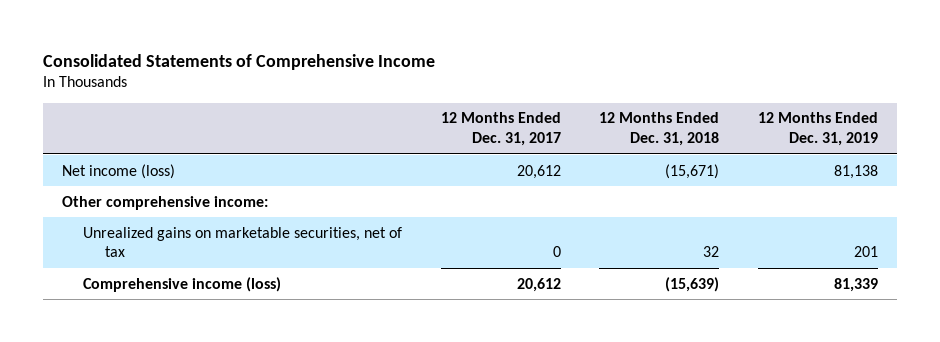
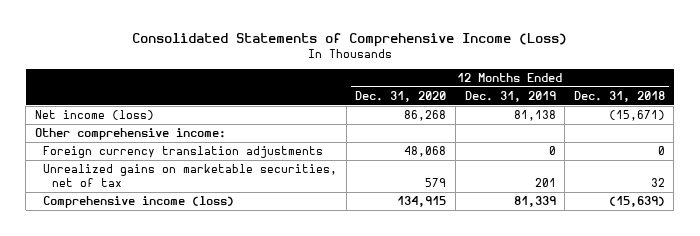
[42,53,435,70] Consolidated Statements of Comprehensive Income -> [131,33,567,48] Consolidated Statements of Comprehensive Income (Loss)
[440,112,561,146] 12 Months Ended Dec. 31, 2017 -> none
none -> [355,90,447,102] Dec. 31, 2020
none -> [43,146,324,159] Foreign currency translation adjustments

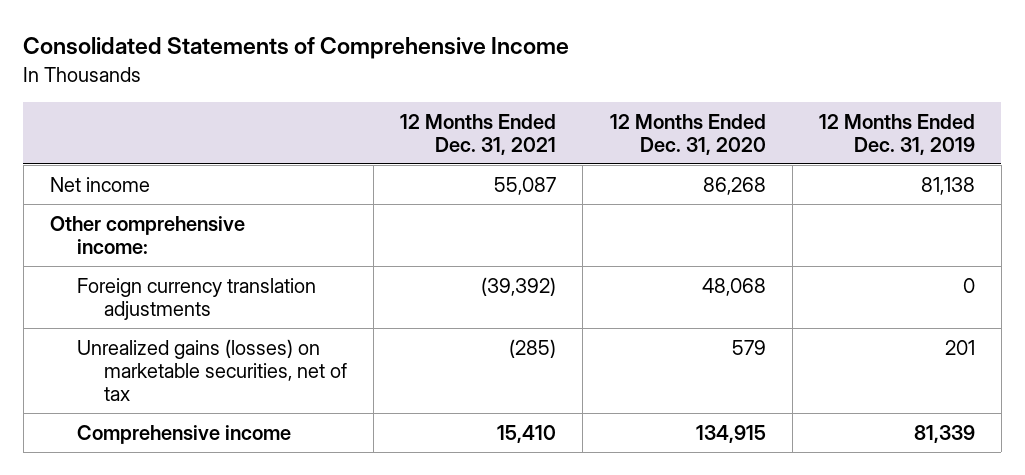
[131,33,567,48] Consolidated Statements of Comprehensive Income (Loss) -> [23,37,570,60] Consolidated Statements of Comprehensive Income
[573,90,665,102] Dec. 31, 2018 -> none
none -> [400,113,557,155] 12 Months Ended Dec. 31, 2021
[35,110,155,121] Net income (loss) -> [49,176,150,192] Net income
[43,164,338,188] Unrealized gains on marketable securities, net of tax -> [76,338,348,402] Unrealized gains (losses) on marketable securities, net of tax
[43,196,235,209] Comprehensive income (loss) -> [76,424,291,444] Comprehensive income

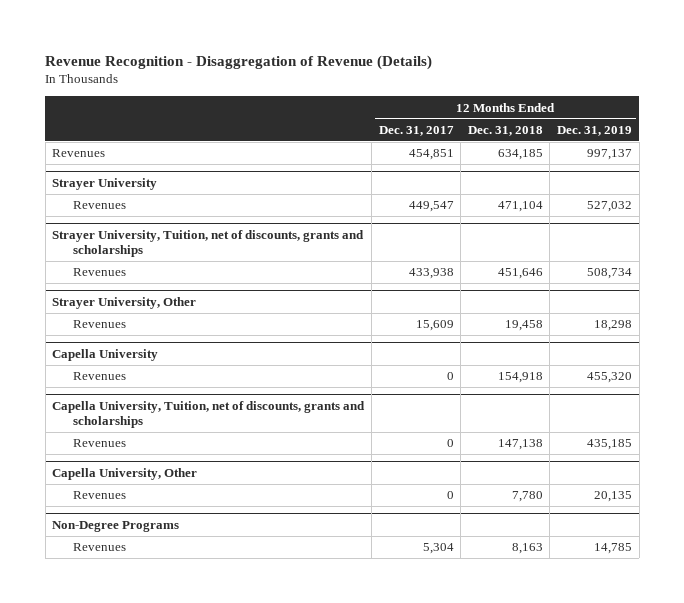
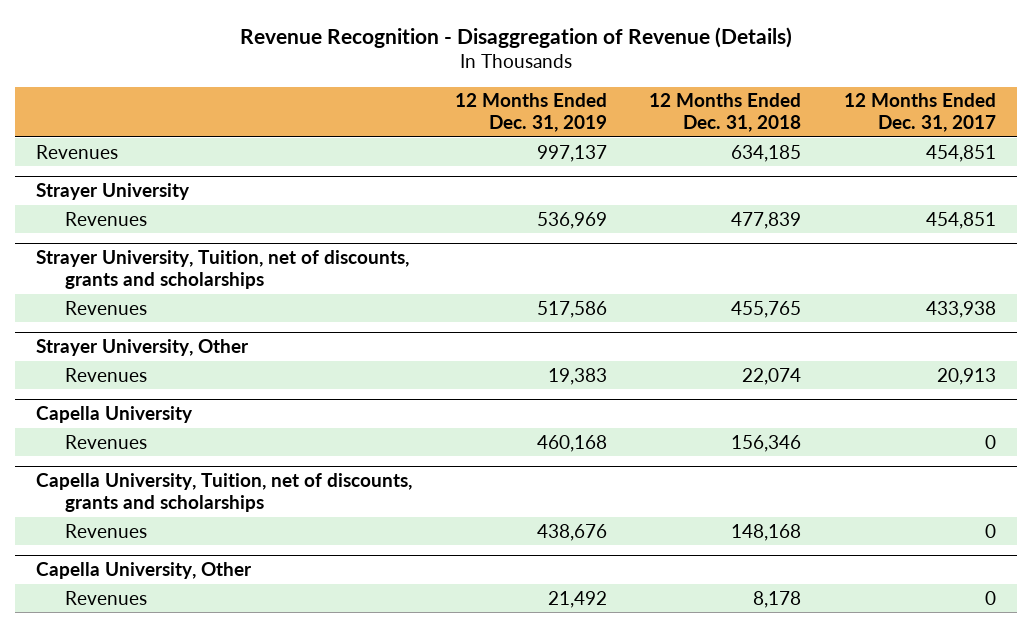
[408,201,454,213] 449,547 -> [925,211,996,229] 454,851
[497,201,543,213] 471,104 -> [731,211,802,229] 477,839
[586,201,632,213] 527,032 -> [536,211,607,229] 536,969
[497,268,543,280] 451,646 -> [731,300,802,318] 455,765
[586,268,632,280] 508,734 -> [536,300,607,318] 517,586
[415,320,454,332] 15,609 -> [936,367,996,385] 20,913
[504,320,543,332] 19,458 -> [742,367,802,385] 22,074
[593,320,632,332] 18,298 -> [547,367,607,385] 19,383
[497,372,543,384] 154,918 -> [731,434,802,452] 156,346
[586,372,632,384] 455,320 -> [536,434,607,452] 460,168
[497,439,543,451] 147,138 -> [731,523,802,541] 148,168
[586,439,632,451] 435,185 -> [536,523,607,541] 438,676
[52,520,180,532] Non-Degree Programs -> none
[72,543,126,552] Revenues -> none
[511,491,543,503] 7,780 -> [753,590,802,608] 8,178
[593,491,632,503] 20,135 -> [547,590,607,608] 21,492

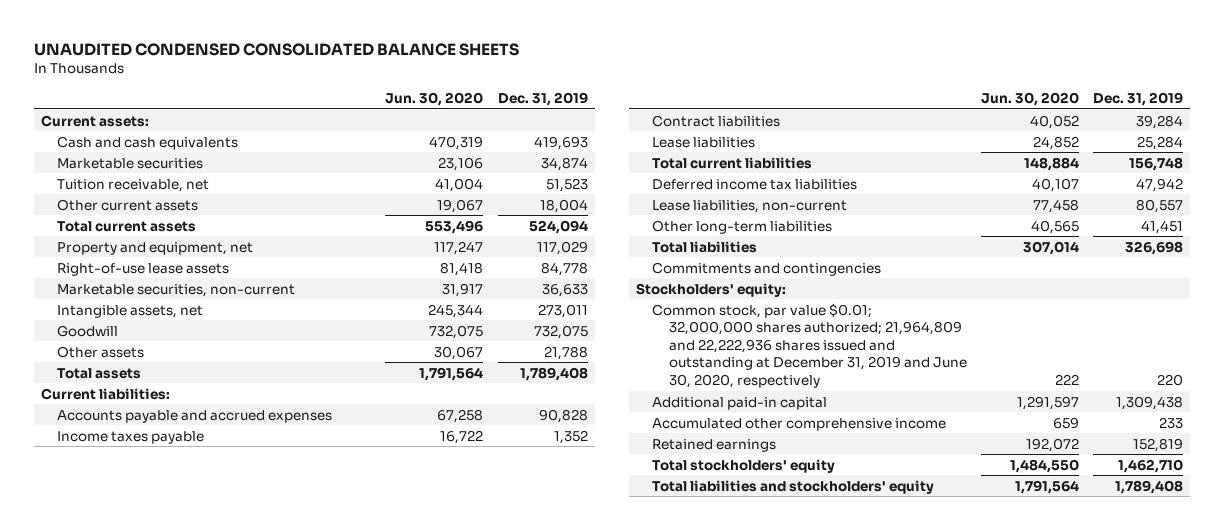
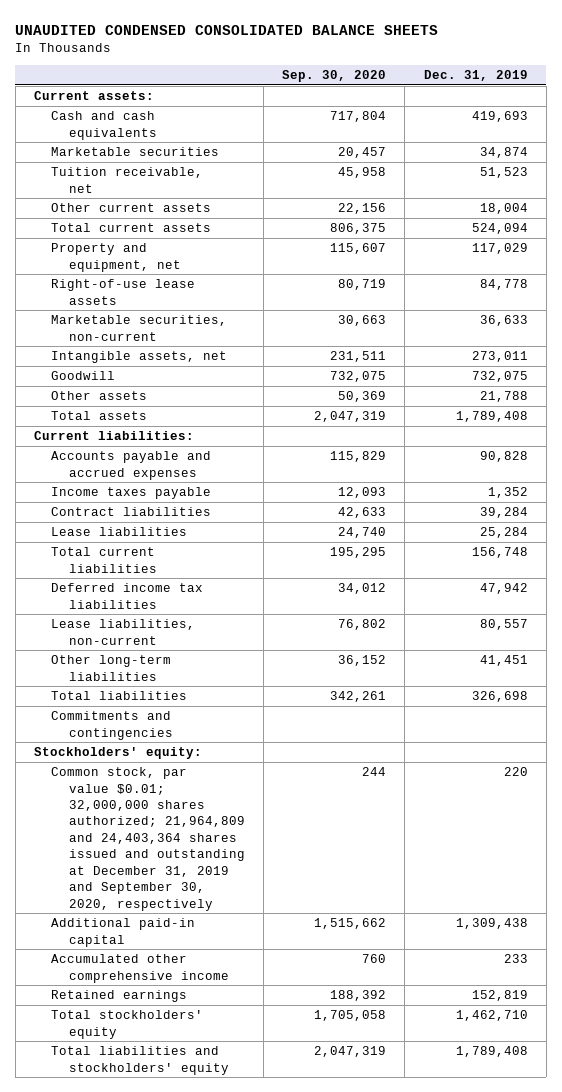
[385,91,484,106] Jun. 30, 2020 -> none
none -> [282,70,387,83] Sep. 30, 2020
[652,302,967,388] Common stock, par value $0.01; 32,000,000 shares authorized; 21,964,809 and 22,222,936 shares issued and outstanding at December 31, 2019 and June 30, 2020, respectively -> [51,767,245,911] Common stock, par value $0.01; 32,000,000 shares authorized; 21,964,809 and 24,403,364 shares issued and outstanding at December 31, 2019 and September 30, 2020, respectively

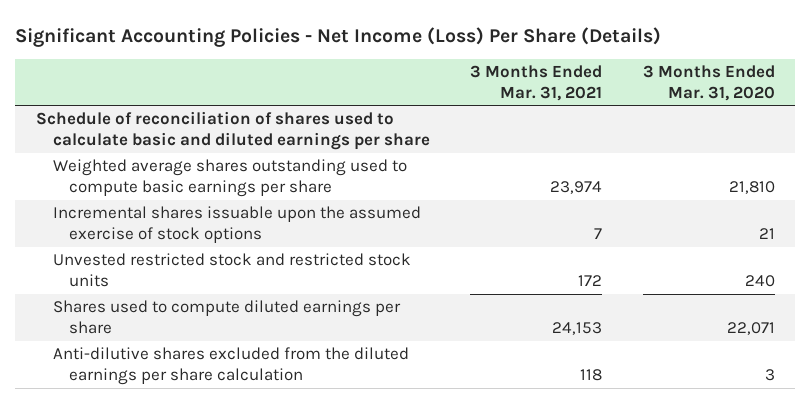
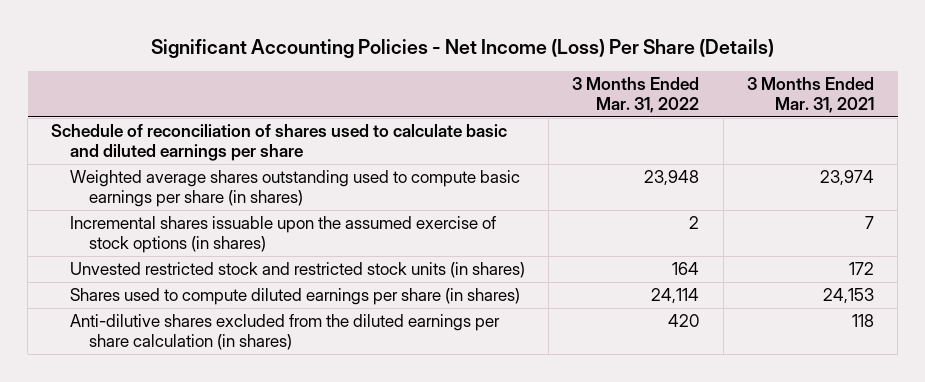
[643,65,776,101] 3 Months Ended Mar. 31, 2020 -> none
none -> [572,77,700,114] 3 Months Ended Mar. 31, 2022
[52,159,407,198] Weighted average shares outstanding used to compute basic earnings per share -> [69,170,520,208] Weighted average shares outstanding used to compute basic earnings per share (in shares)
[52,206,421,244] Incremental shares issuable upon the assumed exercise of stock options -> [69,216,496,254] Incremental shares issuable upon the assumed exercise of stock options (in shares)
[52,253,411,288] Unvested restricted stock and restricted stock units -> [69,262,525,279] Unvested restricted stock and restricted stock units (in shares)
[52,300,401,335] Shares used to compute diluted earnings per share -> [69,288,520,306] Shares used to compute diluted earnings per share (in shares)
[52,347,409,386] Anti-dilutive shares excluded from the diluted earnings per share calculation -> [69,314,500,351] Anti-dilutive shares excluded from the diluted earnings per share calculation (in shares)

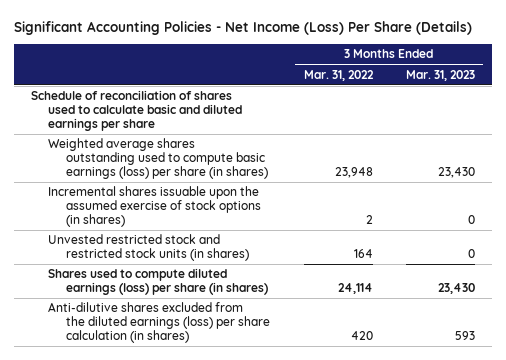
[747,77,875,114] 3 Months Ended Mar. 31, 2021 -> none
none -> [406,69,476,81] Mar. 31, 2023
[69,170,520,208] Weighted average shares outstanding used to compute basic earnings per share (in shares) -> [48,138,268,180] Weighted average shares outstanding used to compute basic earnings (loss) per share (in shares)
[69,288,520,306] Shares used to compute diluted earnings per share (in shares) -> [48,268,268,296] Shares used to compute diluted earnings (loss) per share (in shares)
[69,314,500,351] Anti-dilutive shares excluded from the diluted earnings per share calculation (in shares) -> [48,302,270,344] Anti-dilutive shares excluded from the diluted earnings (loss) per share calculation (in shares)

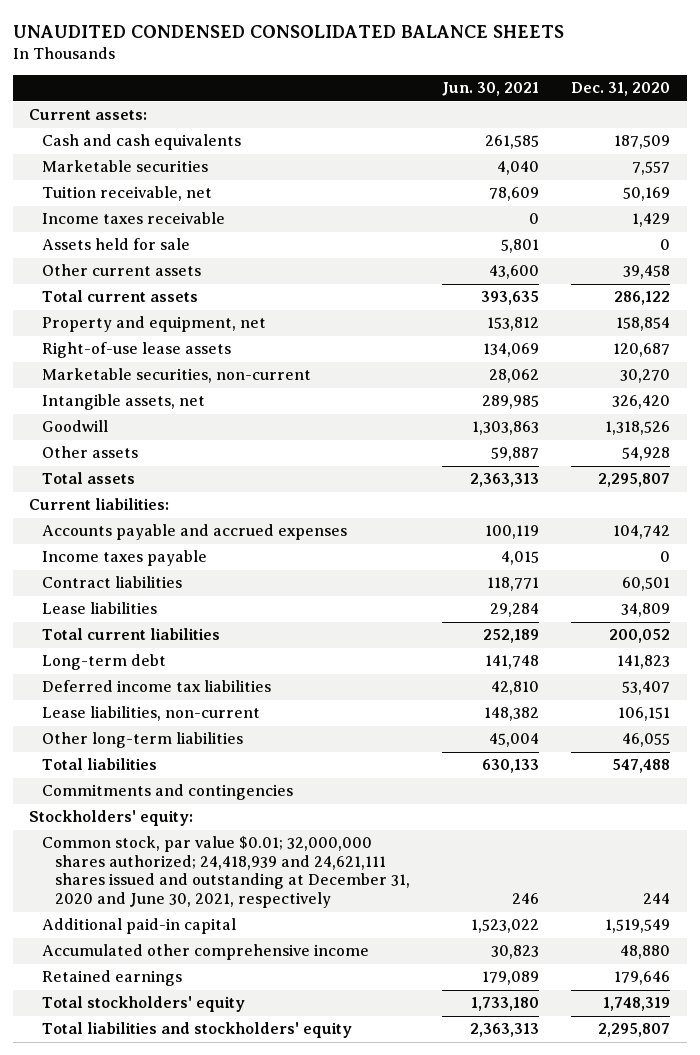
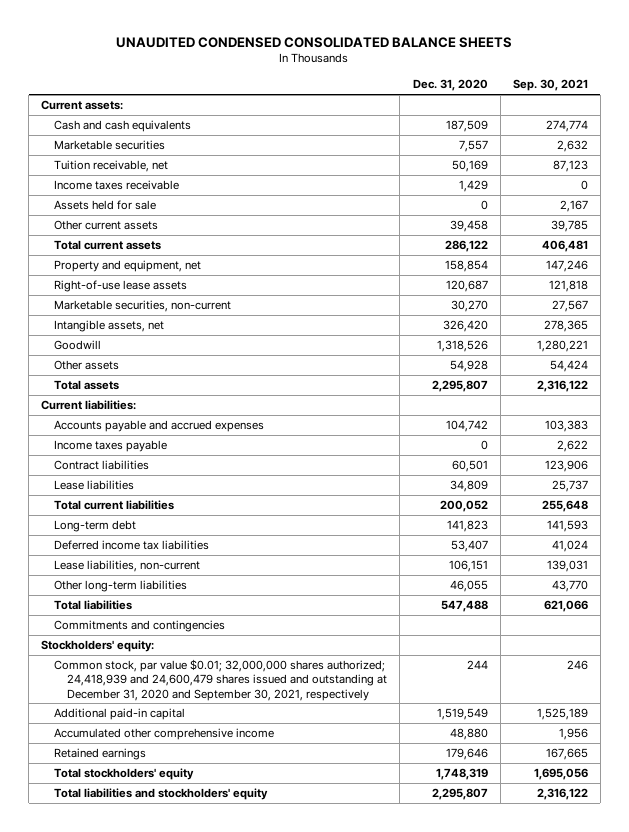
[442,82,540,97] Jun. 30, 2021 -> none
none -> [512,79,588,92] Sep. 30, 2021
[42,836,410,908] Common stock, par value $0.01; 32,000,000 shares authorized; 24,418,939 and 24,621,111 shares issued and outstanding at December 31, 2020 and June 30, 2021, respectively -> [54,659,388,701] Common stock, par value $0.01; 32,000,000 shares authorized; 24,418,939 and 24,600,479 shares issued and outstanding at December 31, 2020 and September 30, 2021, respectively

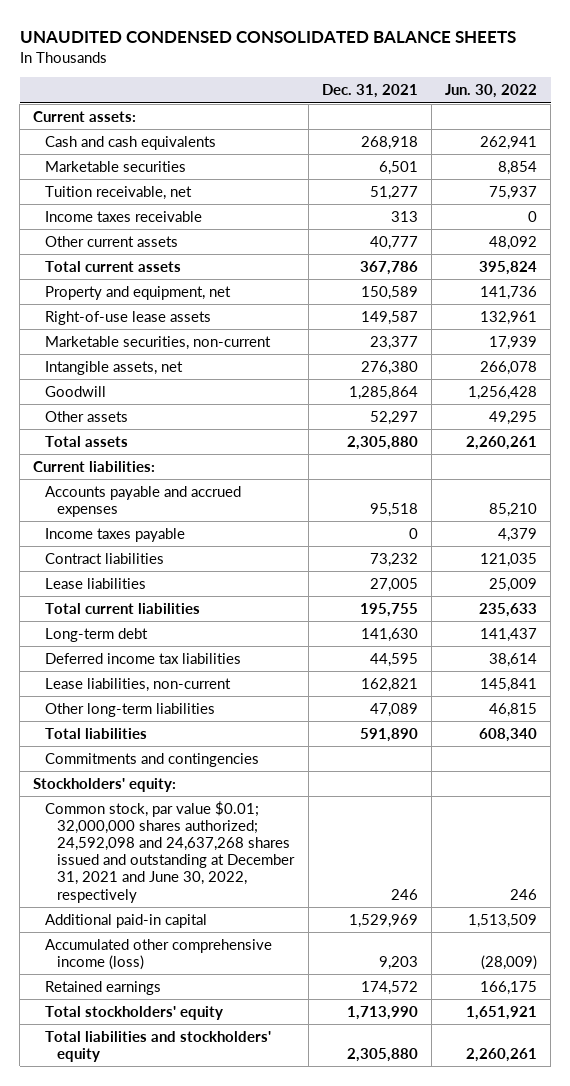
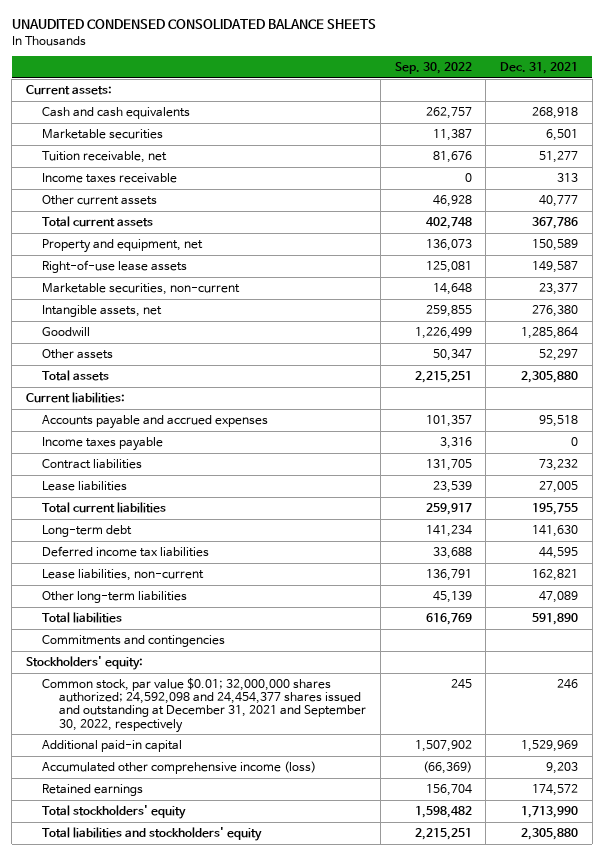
[445,84,538,99] Jun. 30, 2022 -> none
none -> [394,61,472,74] Sep. 30, 2022
[45,800,296,903] Common stock, par value $0.01; 32,000,000 shares authorized; 24,592,098 and 24,637,268 shares issued and outstanding at December 31, 2021 and June 30, 2022, respectively -> [42,677,366,733] Common stock, par value $0.01; 32,000,000 shares authorized; 24,592,098 and 24,454,377 shares issued and outstanding at December 31, 2021 and September 30, 2022, respectively

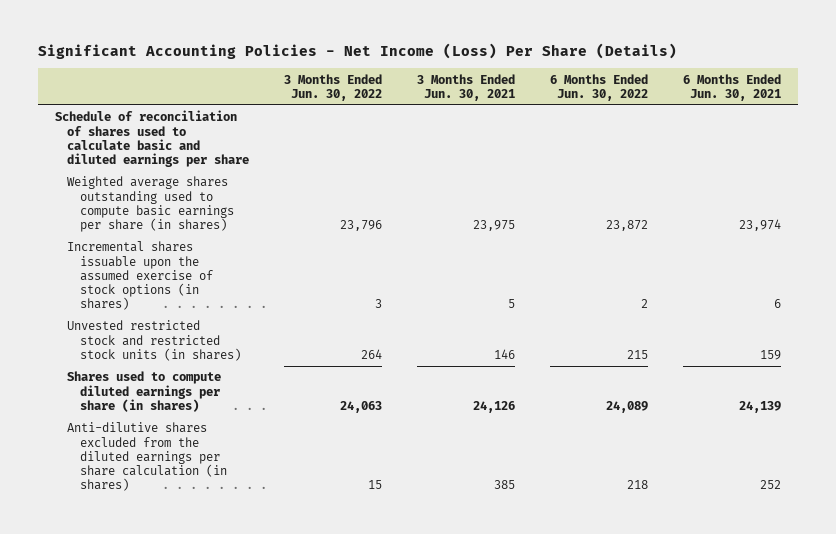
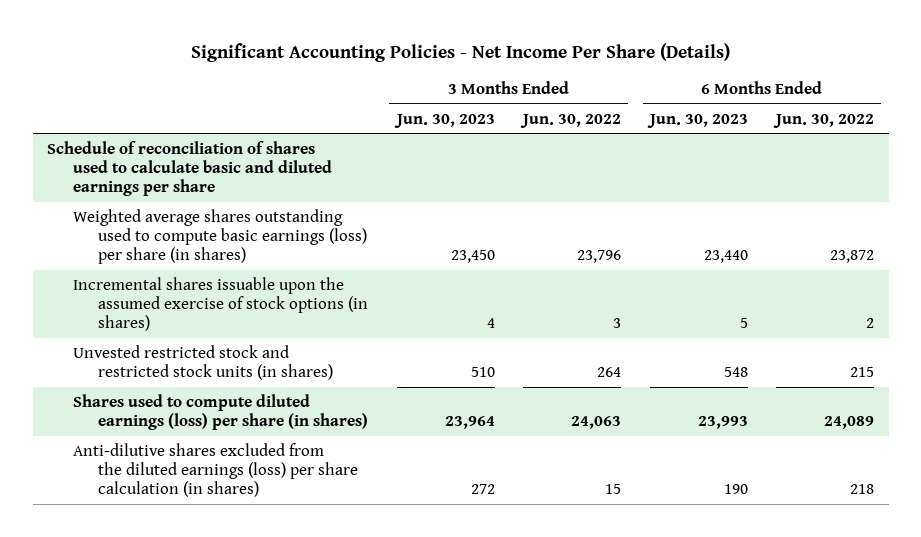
[37,43,677,60] Significant Accounting Policies - Net Income (Loss) Per Share (Details) -> [190,42,730,62] Significant Accounting Policies - Net Income Per Share (Details)
[417,73,516,101] 3 Months Ended Jun. 30, 2021 -> none
[682,73,781,101] 6 Months Ended Jun. 30, 2021 -> none
none -> [393,113,495,128] Jun. 30, 2023
none -> [646,113,748,128] Jun. 30, 2023
[67,176,234,233] Weighted average shares outstanding used to compute basic earnings per share (in shares) -> [72,208,368,265] Weighted average shares outstanding used to compute basic earnings (loss) per share (in shares)
[67,371,222,412] Shares used to compute diluted earnings per share (in shares) -> [72,393,369,430] Shares used to compute diluted earnings (loss) per share (in shares)
[67,422,227,492] Anti-dilutive shares excluded from the diluted earnings per share calculation (in shares) -> [72,442,359,498] Anti-dilutive shares excluded from the diluted earnings (loss) per share calculation (in shares)

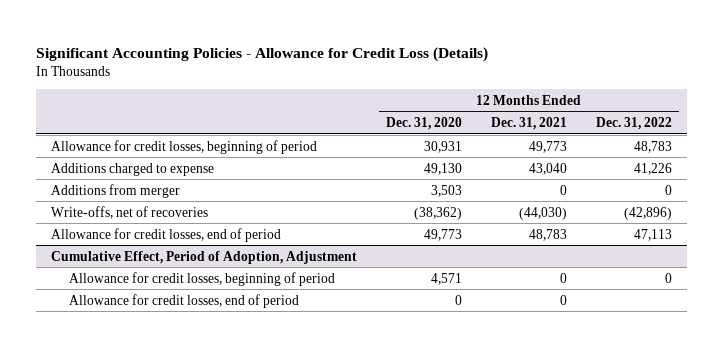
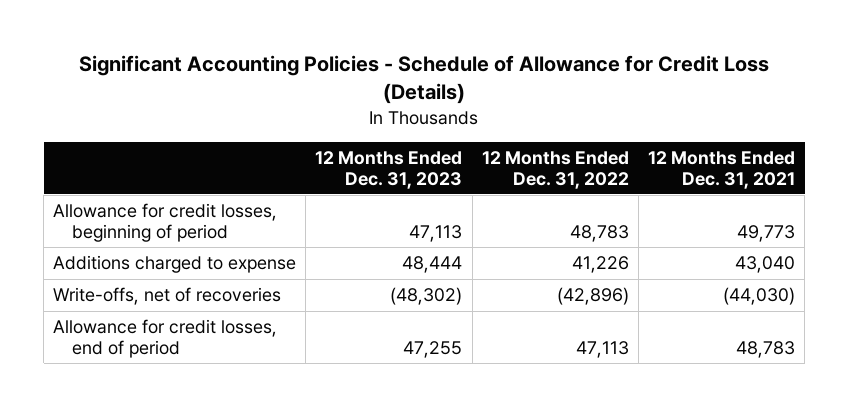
[36,46,489,62] Significant Accounting Policies - Allowance for Credit Loss (Details) -> [79,55,770,105] Significant Accounting Policies - Schedule of Allowance for Credit Loss (Details)
[386,117,463,131] Dec. 31, 2020 -> none
none -> [315,150,463,189] 12 Months Ended Dec. 31, 2023
[50,183,180,198] Additions from merger -> none
[50,250,357,264] Cumulative Effect, Period of Adoption, Adjustment -> none
[69,271,336,286] Allowance for credit losses, beginning of period -> none
[69,293,300,308] Allowance for credit losses, end of period -> none

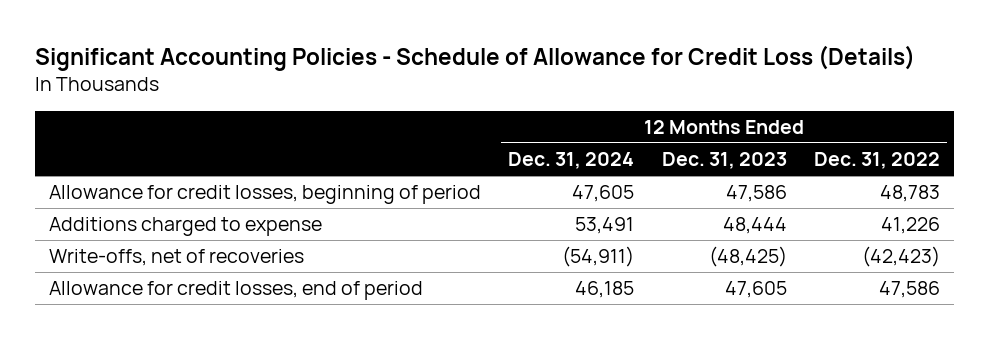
[648,150,796,189] 12 Months Ended Dec. 31, 2021 -> none
none -> [508,152,635,170] Dec. 31, 2024
[409,224,463,242] 47,113 -> [725,185,787,203] 47,586
[390,287,463,306] (48,302) -> [708,246,787,268] (48,425)
[556,287,629,306] (42,896) -> [862,246,941,268] (42,423)
[403,340,463,358] 47,255 -> [724,281,787,299] 47,605
[575,340,629,358] 47,113 -> [879,281,941,299] 47,586

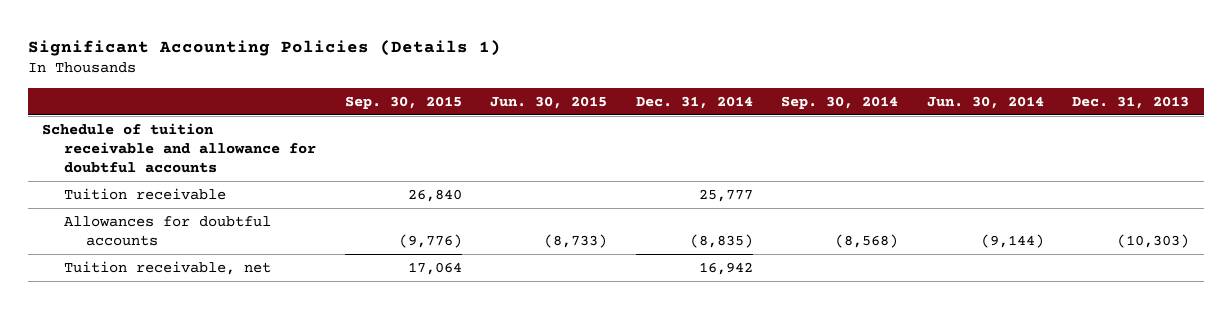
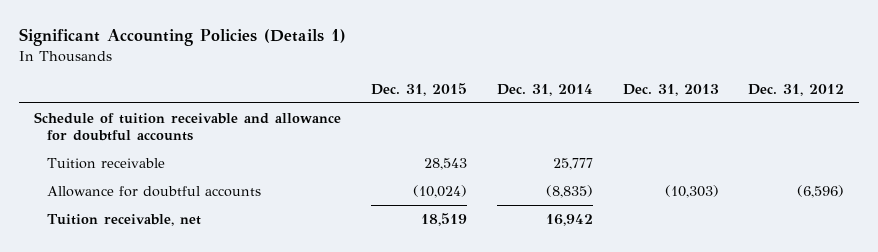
[344,95,462,109] Sep. 30, 2015 -> none
[490,95,608,109] Jun. 30, 2015 -> none
[781,95,899,109] Sep. 30, 2014 -> none
[926,95,1044,109] Jun. 30, 2014 -> none
none -> [370,82,467,96] Dec. 31, 2015
none -> [748,83,845,96] Dec. 31, 2012
[64,216,272,247] Allowances for doubtful accounts -> [46,185,261,197] Allowance for doubtful accounts

